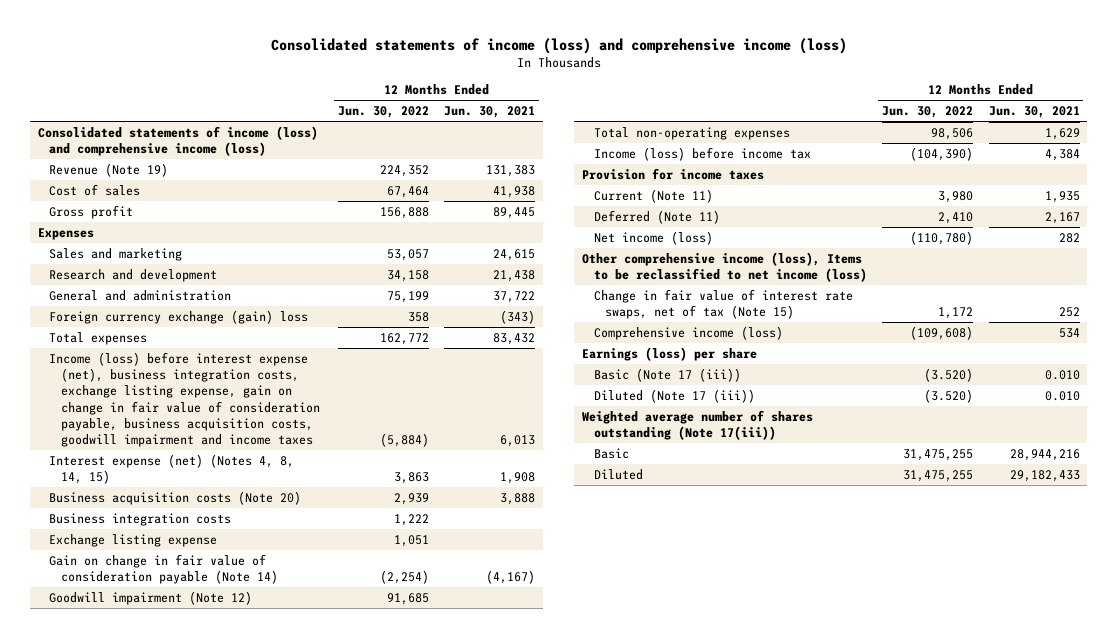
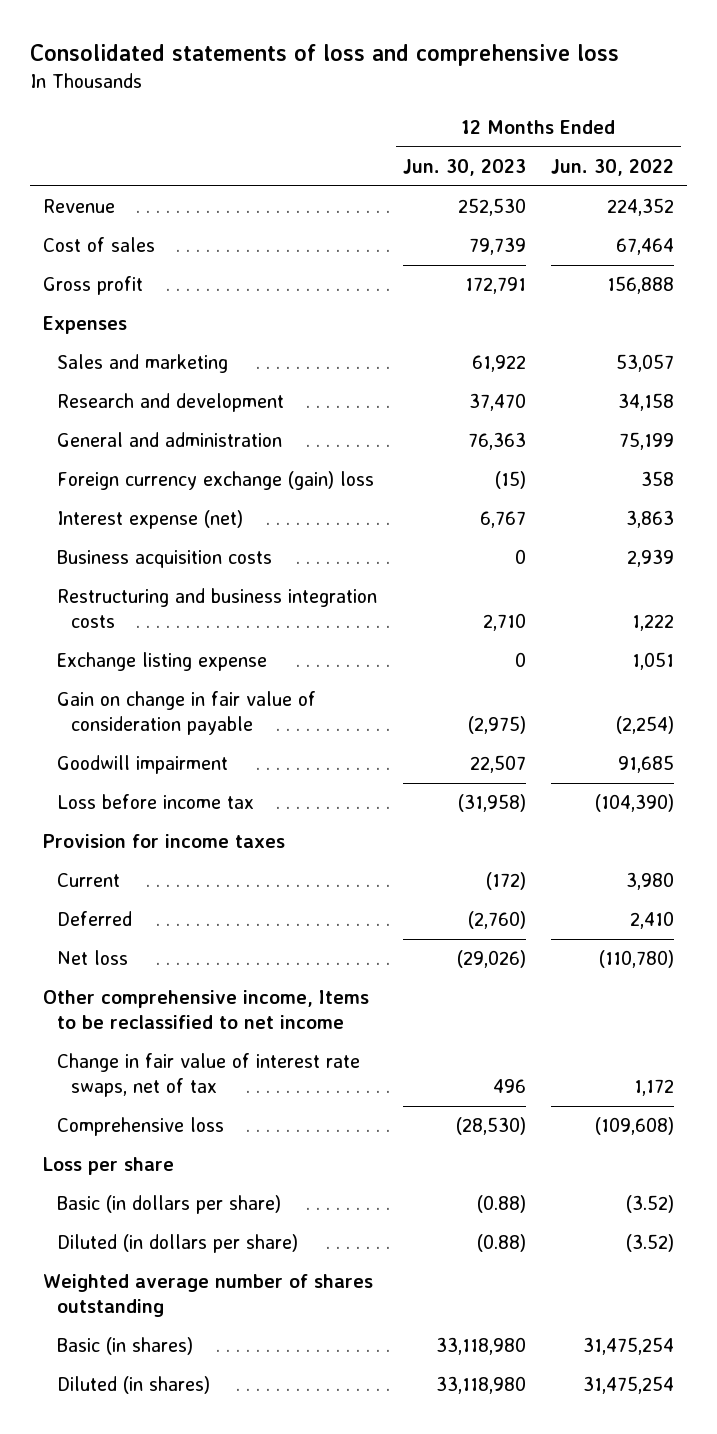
[270,37,847,54] Consolidated statements of income (loss) and comprehensive income (loss) -> [29,43,619,66] Consolidated statements of loss and comprehensive loss
[444,106,536,119] Jun. 30, 2021 -> none
none -> [402,159,526,177] Jun. 30, 2023
[37,125,318,157] Consolidated statements of income (loss) and comprehensive income (loss) -> none
[49,162,169,177] Revenue (Note 19) -> [42,199,115,214] Revenue
[49,331,148,345] Total expenses -> none
[49,351,320,447] Income (loss) before interest expense (net), business integration costs, exchange listing expense, gain on change in fair value of consideration payable, business acquisition costs, goodwill impairment and income taxes -> none
[49,453,295,485] Interest expense (net) (Notes 4, 8, 14, 15) -> [57,510,244,530] Interest expense (net)
[49,490,302,505] Business acquisition costs (Note 20) -> [57,550,273,569] Business acquisition costs
[49,512,232,526] Business integration costs -> [57,588,378,628] Restructuring and business integration costs
[593,126,790,140] Total non-operating expenses -> none
[49,553,278,585] Gain on change in fair value of consideration payable (Note 14) -> [57,691,317,735] Gain on change in fair value of consideration payable
[49,590,253,605] Goodwill impairment (Note 12) -> [57,755,229,775] Goodwill impairment
[593,146,811,161] Income (loss) before income tax -> [57,794,255,810] Loss before income tax
[593,367,741,382] Basic (Note 17 (iii)) -> none
[593,388,755,403] Diluted (Note 17 (iii)) -> none
[593,188,713,203] Current (Note 11) -> [57,873,121,888] Current
[593,209,720,224] Deferred (Note 11) -> [57,911,133,927] Deferred
[593,230,713,245] Net income (loss) -> [57,950,129,966] Net loss
[582,251,867,283] Other comprehensive income (loss), Items to be reclassified to net income (loss) -> [42,990,369,1029] Other comprehensive income, Items to be reclassified to net income
[593,288,853,320] Change in fair value of interest rate swaps, net of tax (Note 15) -> [57,1053,361,1097] Change in fair value of interest rate swaps, net of tax
[593,325,783,340] Comprehensive income (loss) -> [57,1117,225,1137] Comprehensive loss
[582,346,758,361] Earnings (loss) per share -> [42,1157,174,1176] Loss per share
none -> [57,1195,282,1215] Basic (in dollars per share)
none -> [57,1234,299,1254] Diluted (in dollars per share)
[582,409,814,441] Weighted average number of shares outstanding (Note 17(iii)) -> [42,1274,373,1317] Weighted average number of shares outstanding
[593,447,629,459] Basic -> [57,1337,194,1356] Basic (in shares)
[903,448,974,461] 31,475,255 -> [583,1337,675,1356] 31,475,254
[593,468,643,480] Diluted -> [57,1376,211,1395] Diluted (in shares)
[903,469,974,482] 31,475,255 -> [583,1376,675,1395] 31,475,254

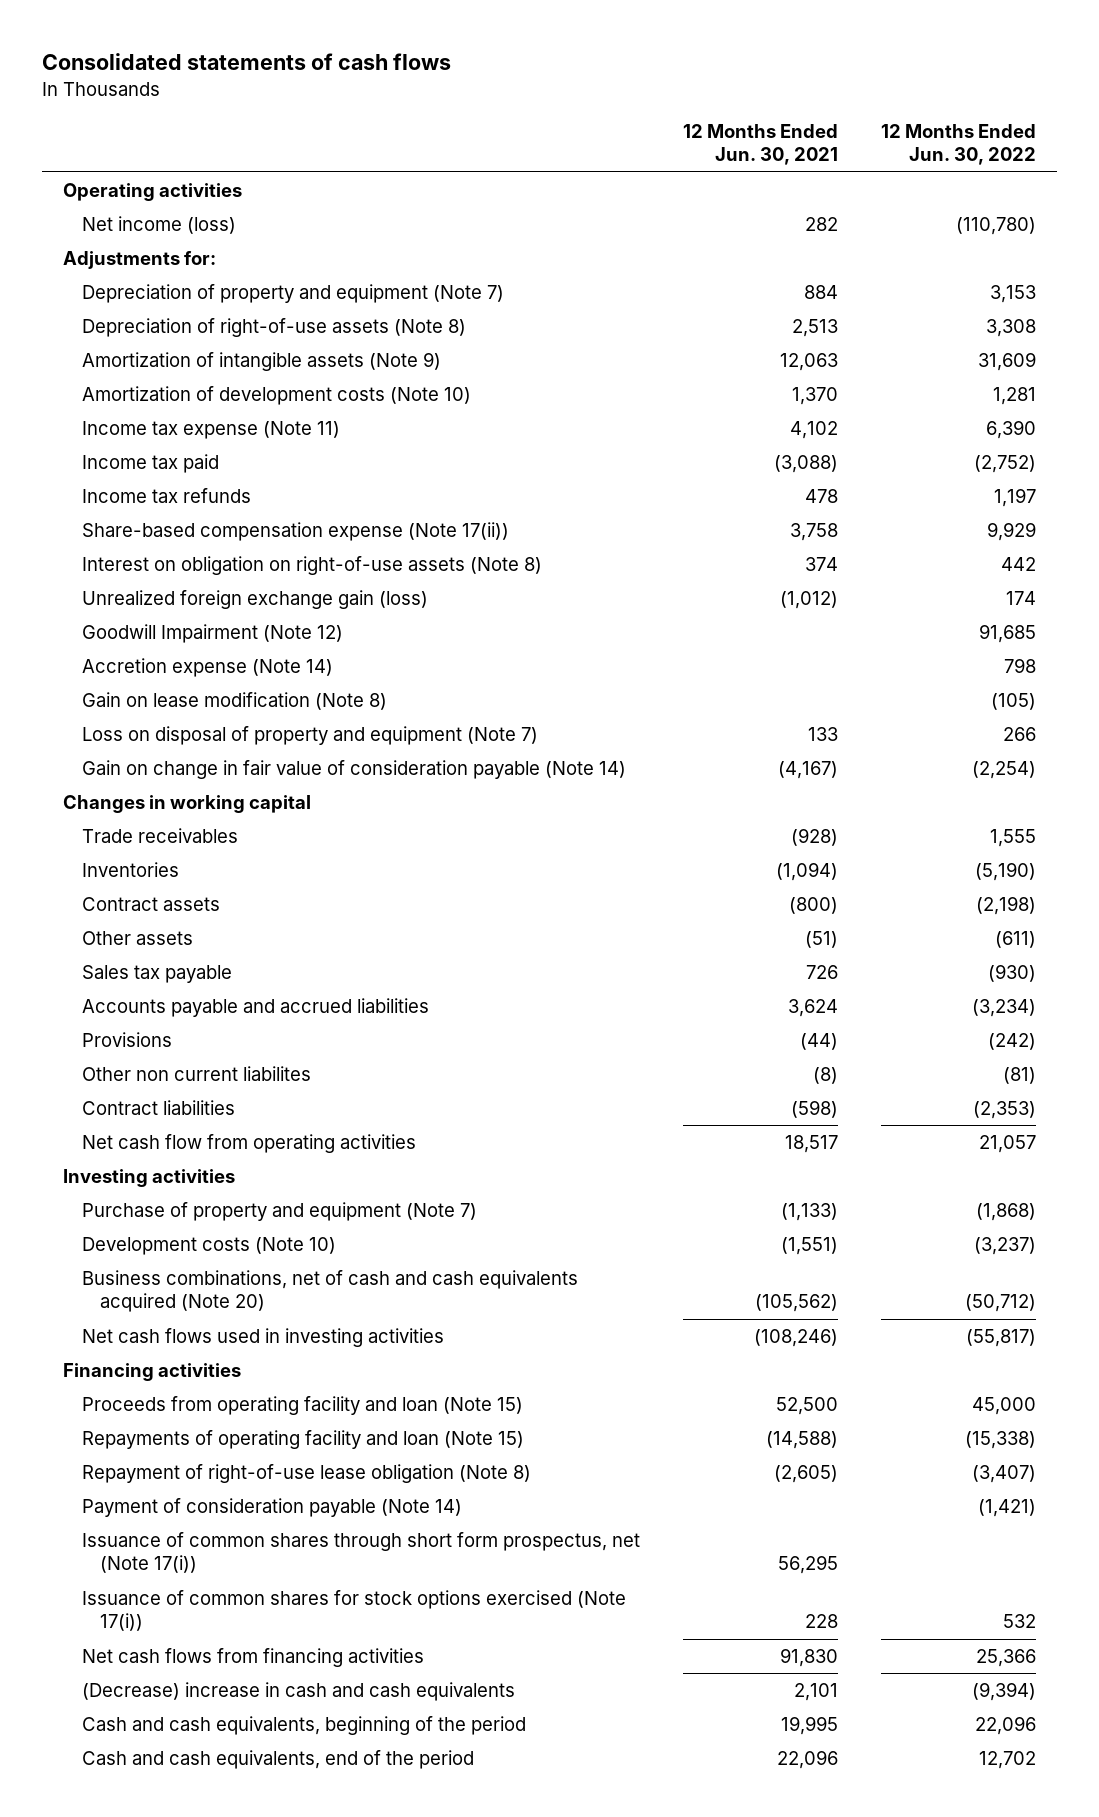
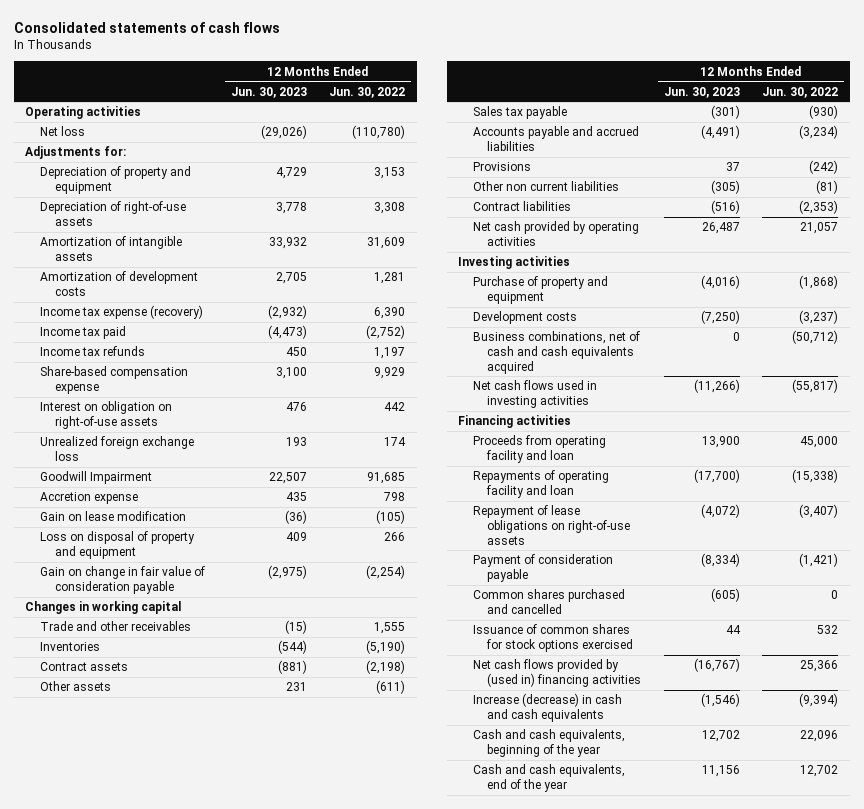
[682,124,838,166] 12 Months Ended Jun. 30, 2021 -> none
none -> [230,86,307,98] Jun. 30, 2023
[81,215,236,234] Net income (loss) -> [39,126,85,137] Net loss
[81,283,504,303] Depreciation of property and equipment (Note 7) -> [39,166,191,194] Depreciation of property and equipment
[81,317,466,337] Depreciation of right-of-use assets (Note 8) -> [39,201,186,226] Depreciation of right-of-use assets
[81,351,441,371] Amortization of intangible assets (Note 9) -> [39,236,182,261] Amortization of intangible assets
[81,385,471,405] Amortization of development costs (Note 10) -> [39,271,198,296] Amortization of development costs
[81,420,340,439] Income tax expense (Note 11) -> [39,305,203,320] Income tax expense (recovery)
[81,521,509,541] Share-based compensation expense (Note 17(ii)) -> [39,366,188,394] Share-based compensation expense
[81,555,542,575] Interest on obligation on right-of-use assets (Note 8) -> [39,401,172,429] Interest on obligation on right-of-use assets
[81,589,428,609] Unrealized foreign exchange gain (loss) -> [39,436,194,461] Unrealized foreign exchange loss
[81,623,343,643] Goodwill Impairment (Note 12) -> [39,471,152,485] Goodwill Impairment
[81,657,333,677] Accretion expense (Note 14) -> [39,492,138,505] Accretion expense
[81,691,387,710] Gain on lease modification (Note 8) -> [39,511,186,522] Gain on lease modification
[81,725,538,745] Loss on disposal of property and equipment (Note 7) -> [39,531,195,559] Loss on disposal of property and equipment
[81,759,626,779] Gain on change in fair value of consideration payable (Note 14) -> [39,566,205,594] Gain on change in fair value of consideration payable
[81,827,238,843] Trade receivables -> [39,621,191,632] Trade and other receivables
[81,1065,311,1081] Other non current liabilites -> [472,181,619,192] Other non current liabilities
[81,1133,416,1153] Net cash flow from operating activities -> [472,221,639,246] Net cash provided by operating activities
[81,1201,477,1221] Purchase of property and equipment (Note 7) -> [472,276,608,304] Purchase of property and equipment
[81,1236,336,1255] Development costs (Note 10) -> [472,311,577,325] Development costs
[81,1269,578,1313] Business combinations, net of cash and cash equivalents acquired (Note 20) -> [472,331,640,374] Business combinations, net of cash and cash equivalents acquired
[81,1531,640,1574] Issuance of common shares through short form prospectus, net (Note 17(i)) -> none
[81,1395,523,1415] Proceeds from operating facility and loan (Note 15) -> [472,435,606,463] Proceeds from operating facility and loan
[81,1429,524,1449] Repayments of operating facility and loan (Note 15) -> [472,470,609,498] Repayments of operating facility and loan
[81,1463,531,1483] Repayment of right-of-use lease obligation (Note 8) -> [472,505,631,545] Repayment of lease obligations on right-of-use assets
[81,1497,462,1517] Payment of consideration payable (Note 14) -> [472,554,613,582] Payment of consideration payable
none -> [472,589,625,614] Common shares purchased and cancelled
[81,1589,626,1632] Issuance of common shares for stock options exercised (Note 17(i)) -> [472,624,634,652] Issuance of common shares for stock options exercised
[81,1647,424,1667] Net cash flows from financing activities -> [472,659,642,687] Net cash flows provided by (used in) financing activities
[81,1681,515,1701] (Decrease) increase in cash and cash equivalents -> [472,693,622,722] Increase (decrease) in cash and cash equivalents
[81,1715,526,1735] Cash and cash equivalents, beginning of the period -> [472,729,625,757] Cash and cash equivalents, beginning of the year
[81,1749,474,1769] Cash and cash equivalents, end of the period -> [472,764,625,792] Cash and cash equivalents, end of the year

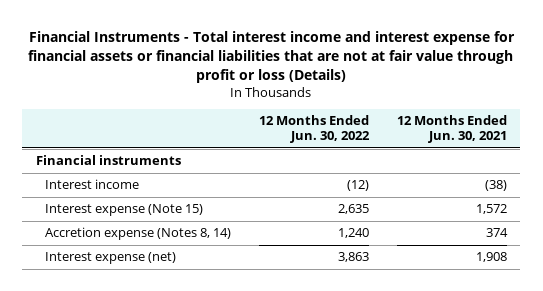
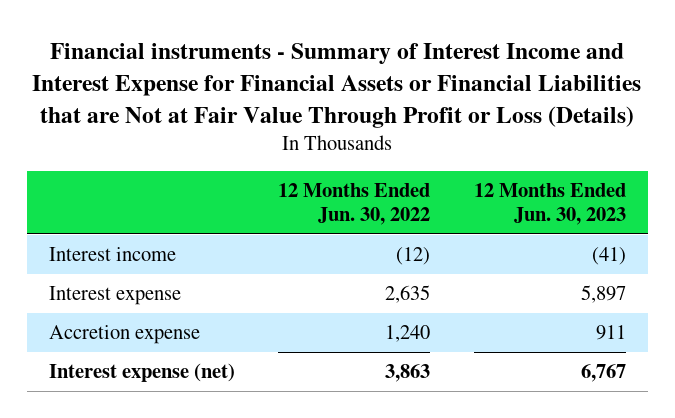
[28,30,516,83] Financial Instruments - Total interest income and interest expense for financial assets or financial liabilities that are not at fair value through profit or loss (Details) -> [32,42,642,128] Financial instruments - Summary of Interest Income and Interest Expense for Financial Assets or Financial Liabilities that are Not at Fair Value Through Profit or Loss (Details)
[396,115,507,144] 12 Months Ended Jun. 30, 2021 -> none
none -> [474,182,627,226] 12 Months Ended Jun. 30, 2023
[36,155,182,166] Financial instruments -> none
[45,204,204,217] Interest expense (Note 15) -> [48,286,181,306] Interest expense
[45,227,232,241] Accretion expense (Notes 8, 14) -> [48,325,200,345] Accretion expense

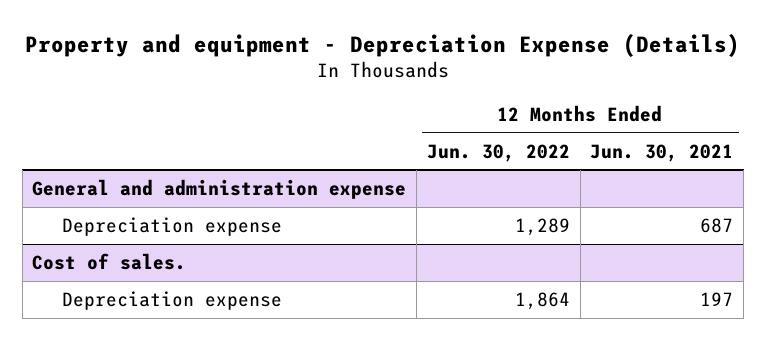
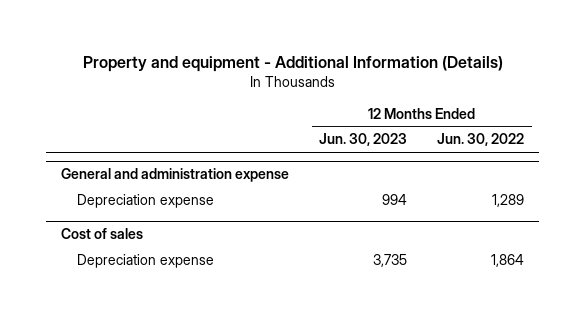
[24,33,740,57] Property and equipment - Depreciation Expense (Details) -> [82,55,503,72] Property and equipment - Additional Information (Details)
[590,143,734,162] Jun. 30, 2021 -> none
none -> [319,133,408,147] Jun. 30, 2023
[32,252,187,270] Cost of sales. -> [60,228,143,240] Cost of sales

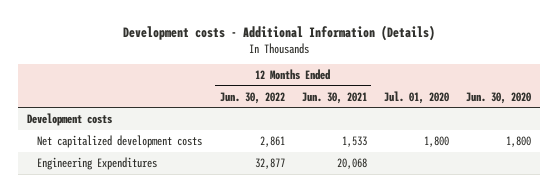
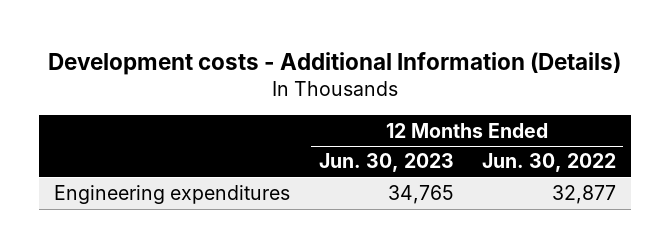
[301,91,367,104] Jun. 30, 2021 -> none
[383,90,449,104] Jul. 01, 2020 -> none
[466,91,532,104] Jun. 30, 2020 -> none
none -> [318,153,454,173] Jun. 30, 2023
[26,112,112,126] Development costs -> none
[37,134,203,148] Net capitalized development costs -> none
[37,156,158,170] Engineering Expenditures -> [53,185,290,205] Engineering expenditures

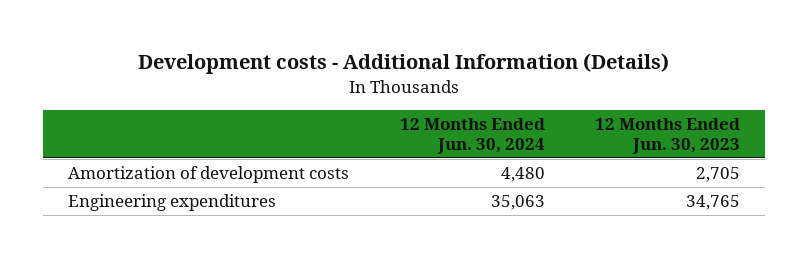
[482,153,617,173] Jun. 30, 2022 -> none
none -> [399,117,545,155] 12 Months Ended Jun. 30, 2024
none -> [67,166,349,184] Amortization of development costs

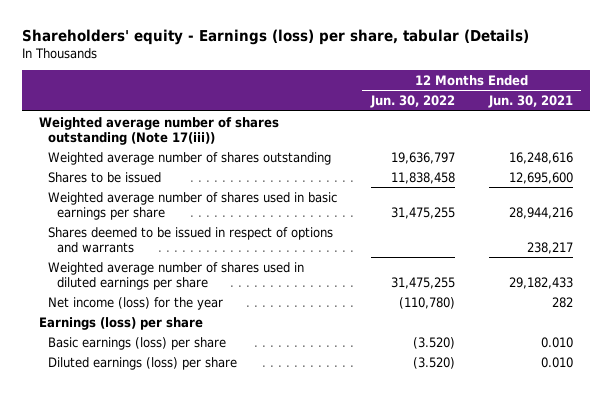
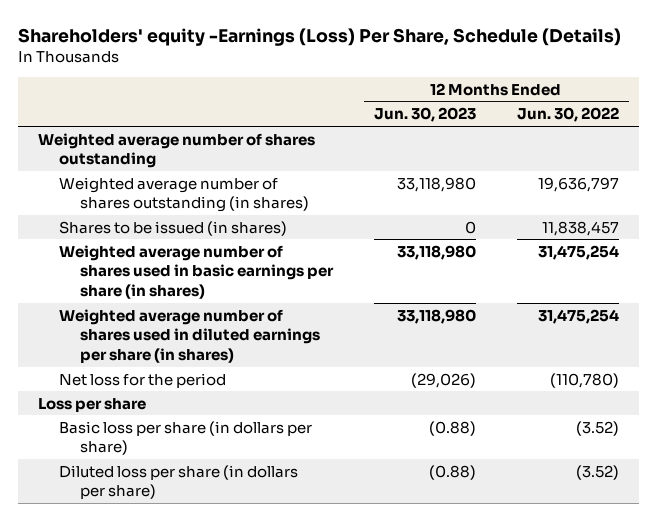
[21,29,529,46] Shareholders' equity - Earnings (loss) per share, tabular (Details) -> [17,27,621,46] Shareholders' equity -Earnings (Loss) Per Share, Schedule (Details)
[487,95,573,109] Jun. 30, 2021 -> none
none -> [373,107,476,123] Jun. 30, 2023
[47,226,333,253] Shares deemed to be issued in respect of options and warrants -> none
[38,116,279,145] Weighted average number of shares outstanding (Note 17(iii)) -> [38,132,316,169] Weighted average number of shares outstanding
[47,151,331,165] Weighted average number of shares outstanding -> [59,176,310,213] Weighted average number of shares outstanding (in shares)
[47,171,161,183] Shares to be issued -> [59,220,288,236] Shares to be issued (in shares)
[390,171,455,184] 11,838,458 -> [541,220,619,236] 11,838,457
[47,191,337,220] Weighted average number of shares used in basic earnings per share -> [59,244,335,299] Weighted average number of shares used in basic earnings per share (in shares)
[390,206,455,219] 31,475,255 -> [537,244,619,260] 31,475,254
[47,261,304,290] Weighted average number of shares used in diluted earnings per share -> [59,308,321,363] Weighted average number of shares used in diluted earnings per share (in shares)
[390,276,455,289] 31,475,255 -> [537,308,619,324] 31,475,254
[47,296,223,310] Net income (loss) for the year -> [59,372,227,388] Net loss for the period
[38,316,203,330] Earnings (loss) per share -> [38,397,147,412] Loss per share
[47,336,226,350] Basic earnings (loss) per share -> [59,420,313,456] Basic loss per share (in dollars per share)
[412,336,455,349] (3.520) -> [575,420,619,436] (3.52)
[47,356,237,370] Diluted earnings (loss) per share -> [59,464,299,500] Diluted loss per share (in dollars per share)
[412,356,455,369] (3.520) -> [575,464,619,480] (3.52)

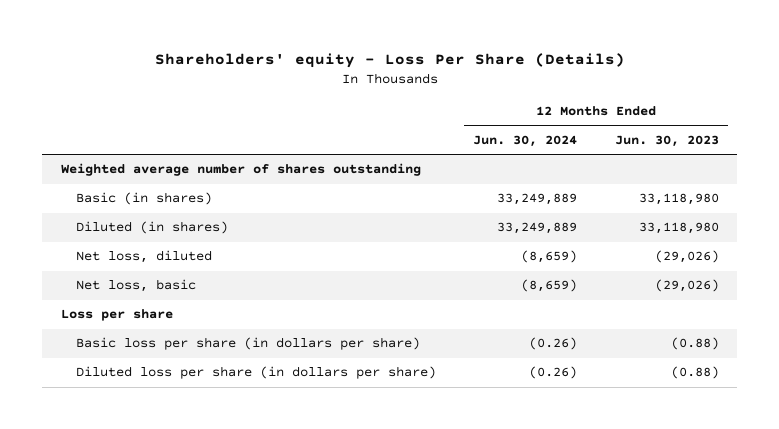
[17,27,621,46] Shareholders' equity -Earnings (Loss) Per Share, Schedule (Details) -> [154,52,625,68] Shareholders' equity - Loss Per Share (Details)
[516,107,619,123] Jun. 30, 2022 -> none
none -> [473,134,578,147] Jun. 30, 2024
[59,176,310,213] Weighted average number of shares outstanding (in shares) -> none
[59,220,288,236] Shares to be issued (in shares) -> none
[59,244,335,299] Weighted average number of shares used in basic earnings per share (in shares) -> [76,192,213,206] Basic (in shares)
[59,308,321,363] Weighted average number of shares used in diluted earnings per share (in shares) -> [76,221,229,235] Diluted (in shares)
none -> [76,250,213,264] Net loss, diluted
[59,372,227,388] Net loss for the period -> [76,279,197,293] Net loss, basic

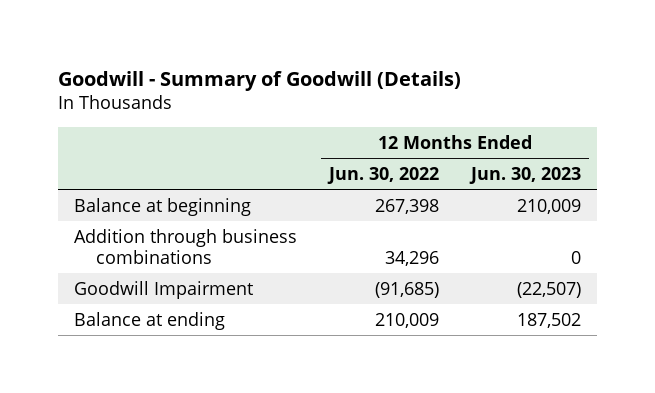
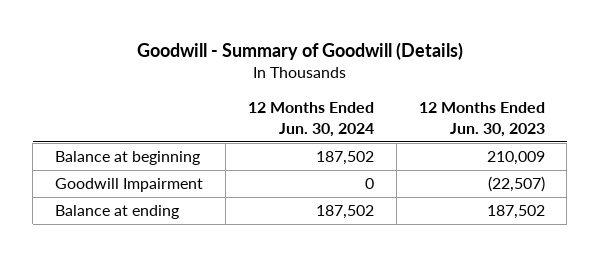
[326,166,439,184] Jun. 30, 2022 -> none
none -> [247,102,374,137] 12 Months Ended Jun. 30, 2024
[74,228,298,265] Addition through business combinations -> none

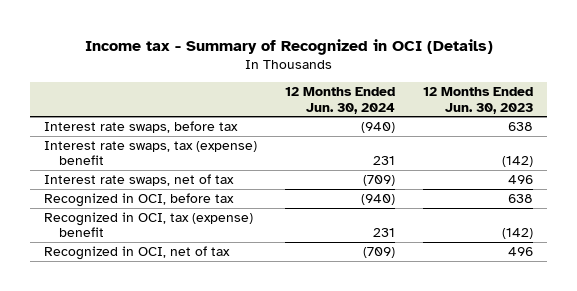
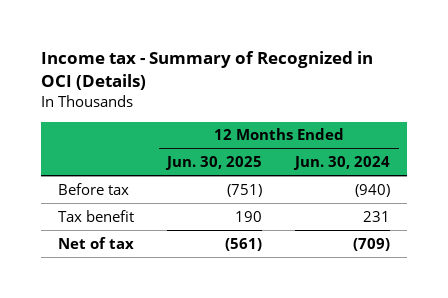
[422,87,533,114] 12 Months Ended Jun. 30, 2023 -> none
none -> [165,156,263,171] Jun. 30, 2025
[44,192,235,207] Recognized in OCI, before tax -> none
[44,211,254,238] Recognized in OCI, tax (expense) benefit -> none
[44,245,231,260] Recognized in OCI, net of tax -> none
[44,120,239,133] Interest rate swaps, before tax -> [57,182,129,195] Before tax
[44,140,258,166] Interest rate swaps, tax (expense) benefit -> [57,209,134,222] Tax benefit
[44,173,235,186] Interest rate swaps, net of tax -> [57,236,134,249] Net of tax

